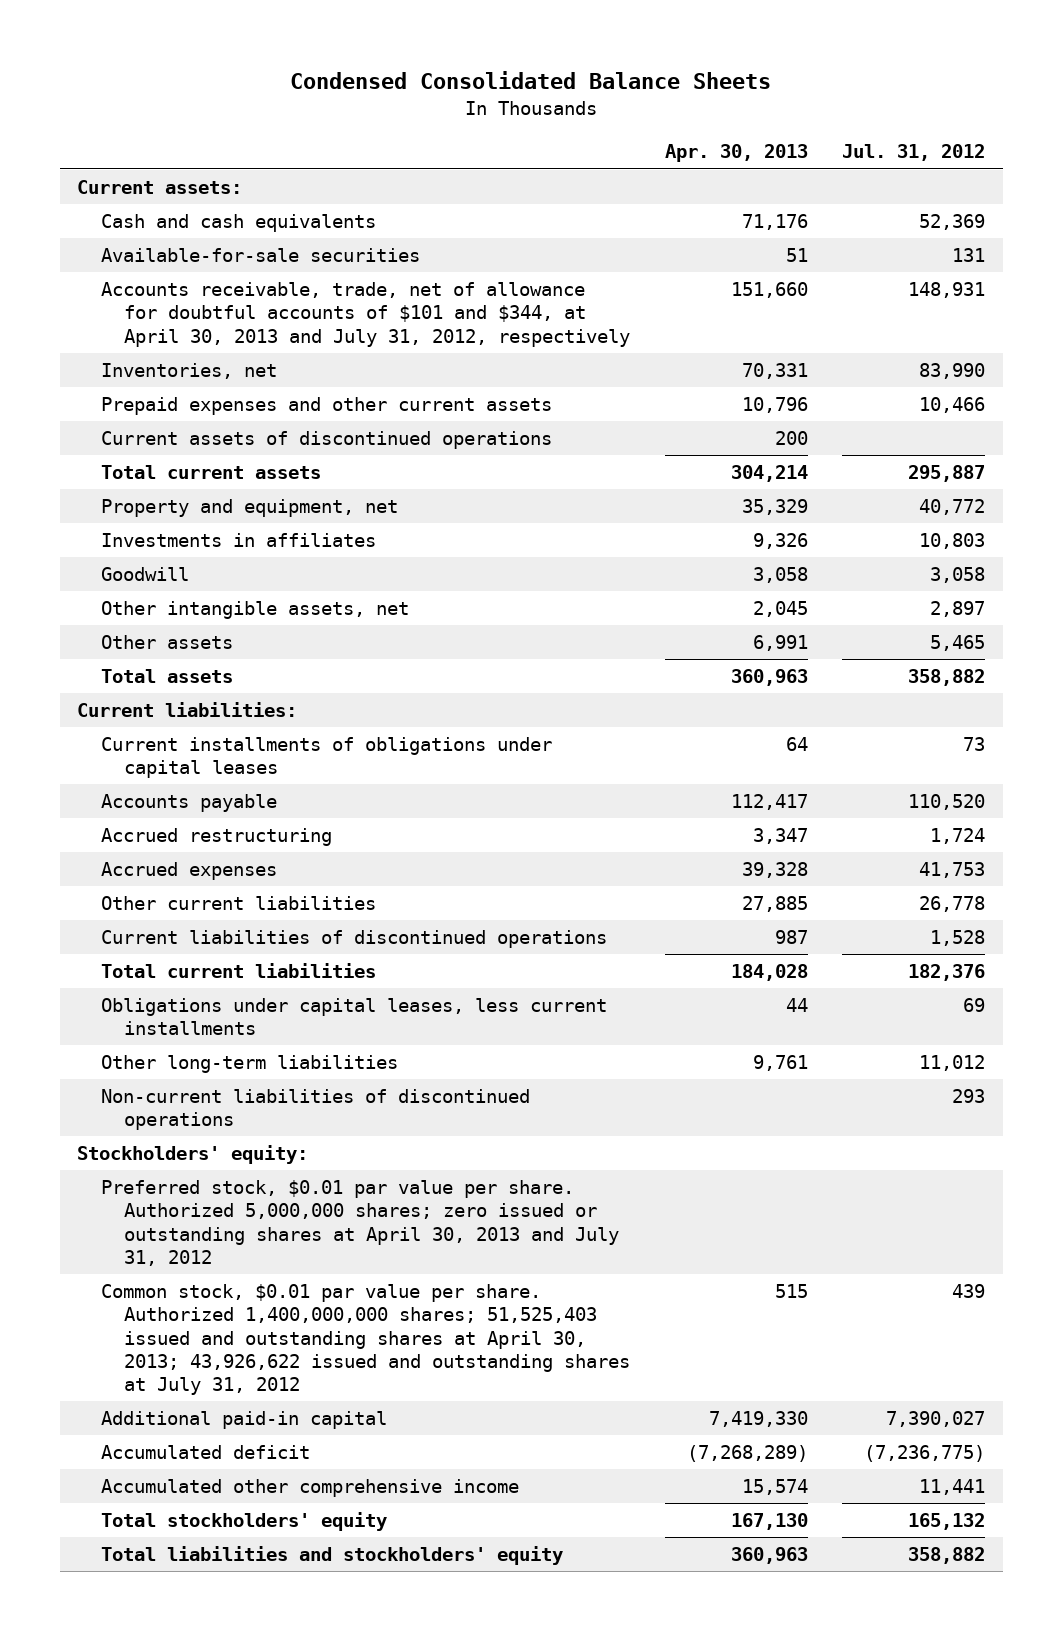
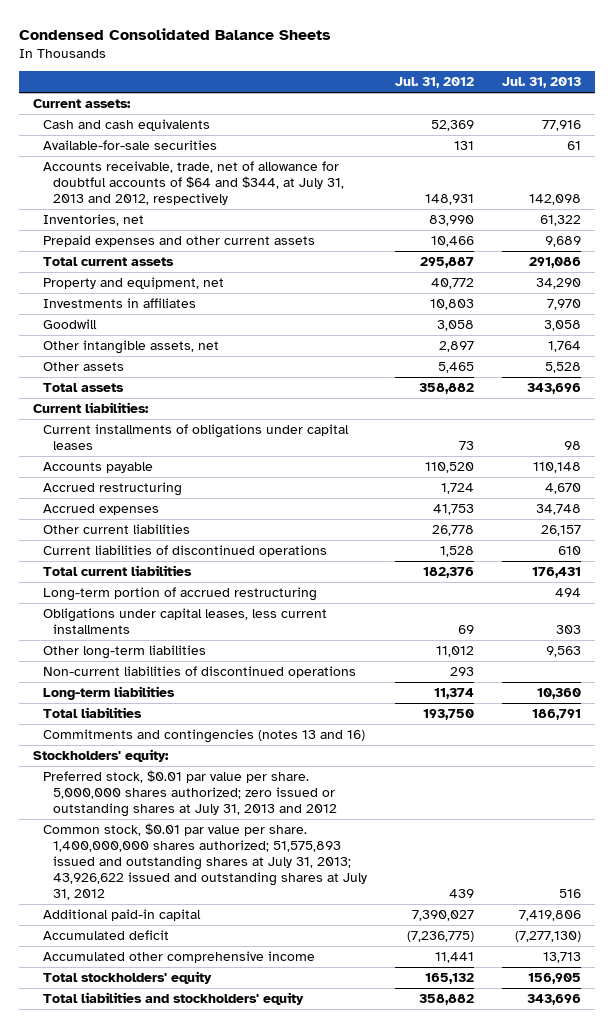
[664,144,808,163] Apr. 30, 2013 -> none
none -> [501,77,581,89] Jul. 31, 2013
[100,282,631,347] Accounts receivable, trade, net of allowance for doubtful accounts of $101 and $344, at April 30, 2013 and July 31, 2012, respectively -> [42,161,344,206] Accounts receivable, trade, net of allowance for doubtful accounts of $64 and $344, at July 31, 2013 and 2012, respectively
[100,431,552,450] Current assets of discontinued operations -> none
none -> [42,587,317,602] Long-term portion of accrued restructuring
none -> [42,686,175,701] Long-term liabilities
none -> [42,707,142,719] Total liabilities
none -> [42,729,365,744] Commitments and contingencies (notes 13 and 16)
[100,1180,620,1266] Preferred stock, $0.01 par value per share. Authorized 5,000,000 shares; zero issued or outstanding shares at April 30, 2013 and July 31, 2012 -> [42,770,337,818] Preferred stock, $0.01 par value per share. 5,000,000 shares authorized; zero issued or outstanding shares at July 31, 2013 and 2012
[100,1284,631,1396] Common stock, $0.01 par value per share. Authorized 1,400,000,000 shares; 51,525,403 issued and outstanding shares at April 30, 2013; 43,926,622 issued and outstanding shares at July 31, 2012 -> [42,823,367,901] Common stock, $0.01 par value per share. 1,400,000,000 shares authorized; 51,575,893 issued and outstanding shares at July 31, 2013; 43,926,622 issued and outstanding shares at July 31, 2012

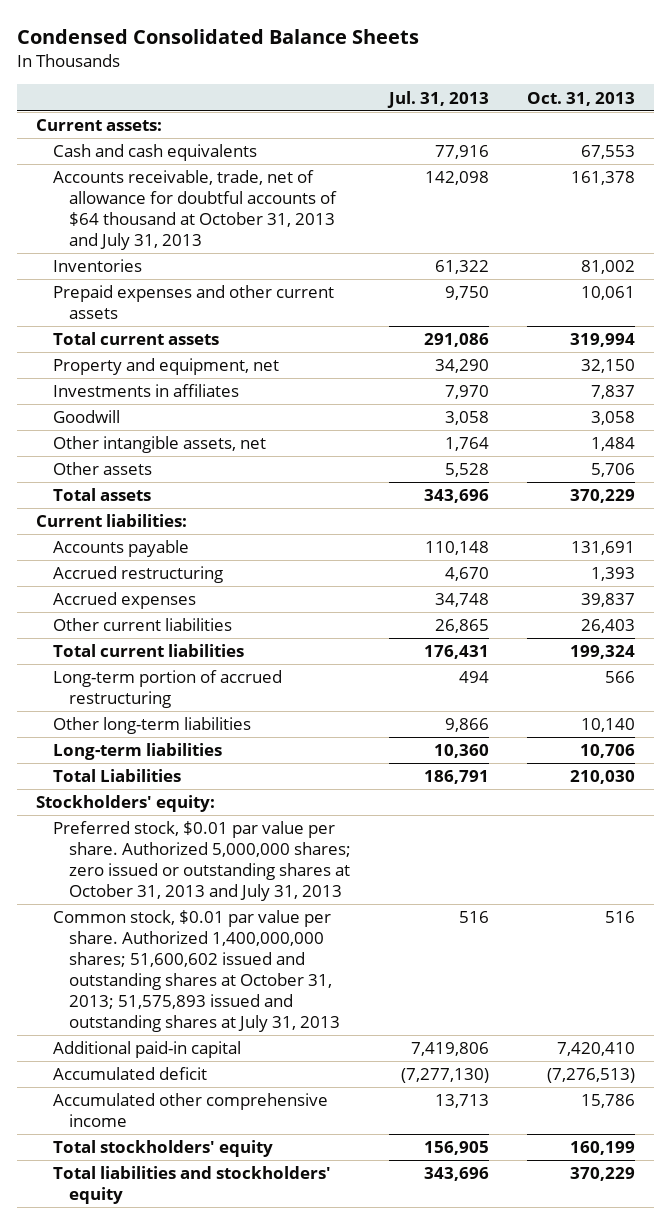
[394,77,474,89] Jul. 31, 2012 -> none
none -> [527,91,636,106] Oct. 31, 2013
[42,140,217,151] Available-for-sale securities -> none
[42,161,344,206] Accounts receivable, trade, net of allowance for doubtful accounts of $64 and $344, at July 31, 2013 and 2012, respectively -> [52,170,338,251] Accounts receivable, trade, net of allowance for doubtful accounts of $64 thousand at October 31, 2013 and July 31, 2013
[42,214,144,227] Inventories, net -> [52,259,142,273] Inventories
[544,236,581,248] 9,689 -> [445,286,490,301] 9,750
[42,424,349,451] Current installments of obligations under capital leases -> none
[42,545,327,558] Current liabilities of discontinued operations -> none
[540,525,581,537] 26,157 -> [435,619,490,634] 26,865
[42,608,327,635] Obligations under capital leases, less current installments -> none
[42,666,356,679] Non-current liabilities of discontinued operations -> none
[545,646,581,658] 9,563 -> [445,718,490,733] 9,866
[42,729,365,744] Commitments and contingencies (notes 13 and 16) -> none
[42,707,142,719] Total liabilities -> [52,769,181,783] Total Liabilities
[42,770,337,818] Preferred stock, $0.01 par value per share. 5,000,000 shares authorized; zero issued or outstanding shares at July 31, 2013 and 2012 -> [52,821,352,902] Preferred stock, $0.01 par value per share. Authorized 5,000,000 shares; zero issued or outstanding shares at October 31, 2013 and July 31, 2013
[42,823,367,901] Common stock, $0.01 par value per share. 1,400,000,000 shares authorized; 51,575,893 issued and outstanding shares at July 31, 2013; 43,926,622 issued and outstanding shares at July 31, 2012 -> [52,910,341,1033] Common stock, $0.01 par value per share. Authorized 1,400,000,000 shares; 51,600,602 issued and outstanding shares at October 31, 2013; 51,575,893 issued and outstanding shares at July 31, 2013

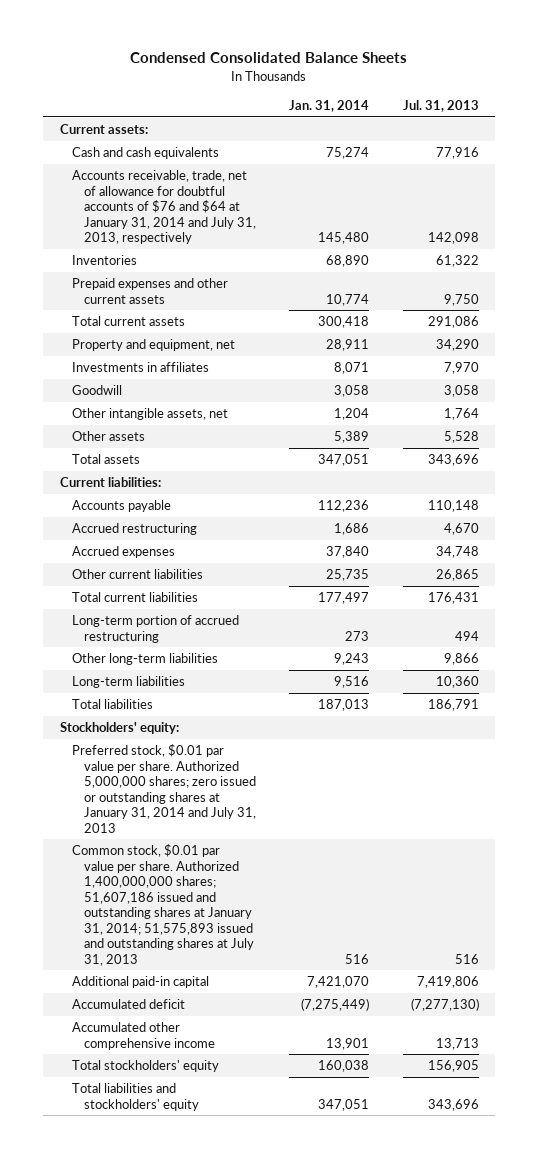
[527,91,636,106] Oct. 31, 2013 -> none
none -> [289,100,370,113] Jan. 31, 2014
[52,170,338,251] Accounts receivable, trade, net of allowance for doubtful accounts of $64 thousand at October 31, 2013 and July 31, 2013 -> [71,170,256,245] Accounts receivable, trade, net of allowance for doubtful accounts of $76 and $64 at January 31, 2014 and July 31, 2013, respectively
[52,769,181,783] Total Liabilities -> [71,699,153,710] Total liabilities
[52,821,352,902] Preferred stock, $0.01 par value per share. Authorized 5,000,000 shares; zero issued or outstanding shares at October 31, 2013 and July 31, 2013 -> [71,744,256,833] Preferred stock, $0.01 par value per share. Authorized 5,000,000 shares; zero issued or outstanding shares at January 31, 2014 and July 31, 2013
[52,910,341,1033] Common stock, $0.01 par value per share. Authorized 1,400,000,000 shares; 51,600,602 issued and outstanding shares at October 31, 2013; 51,575,893 issued and outstanding shares at July 31, 2013 -> [71,844,254,966] Common stock, $0.01 par value per share. Authorized 1,400,000,000 shares; 51,607,186 issued and outstanding shares at January 31, 2014; 51,575,893 issued and outstanding shares at July 31, 2013

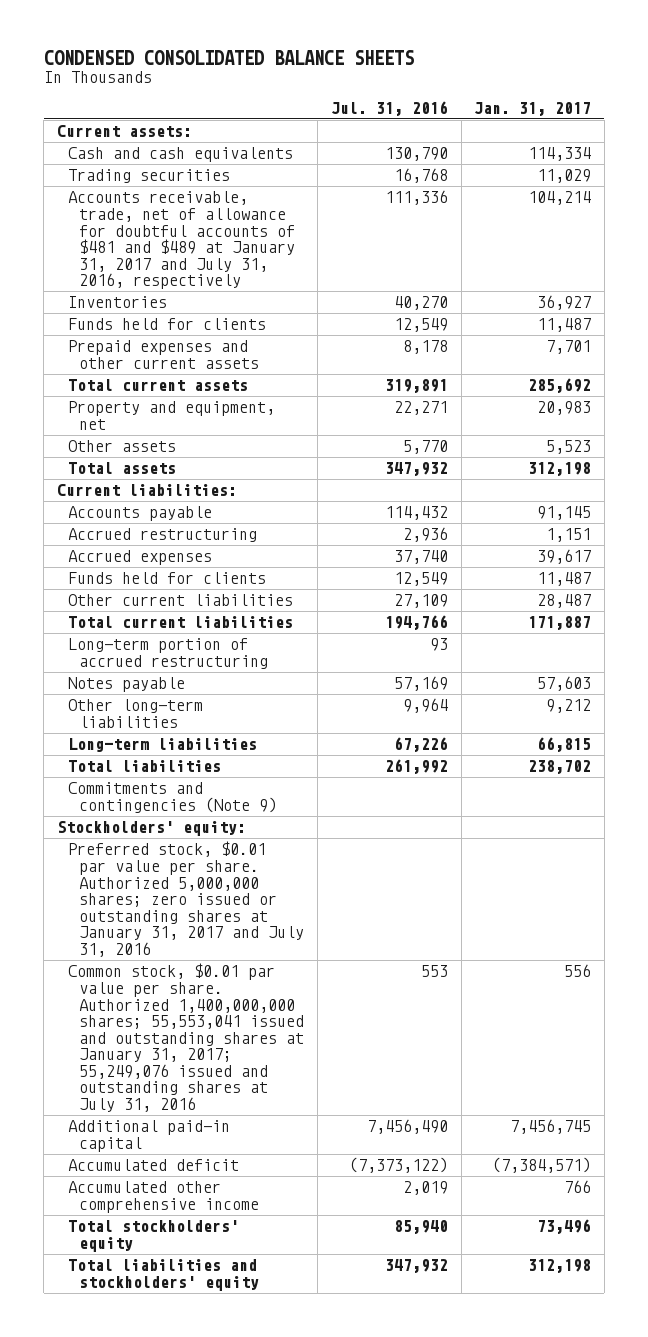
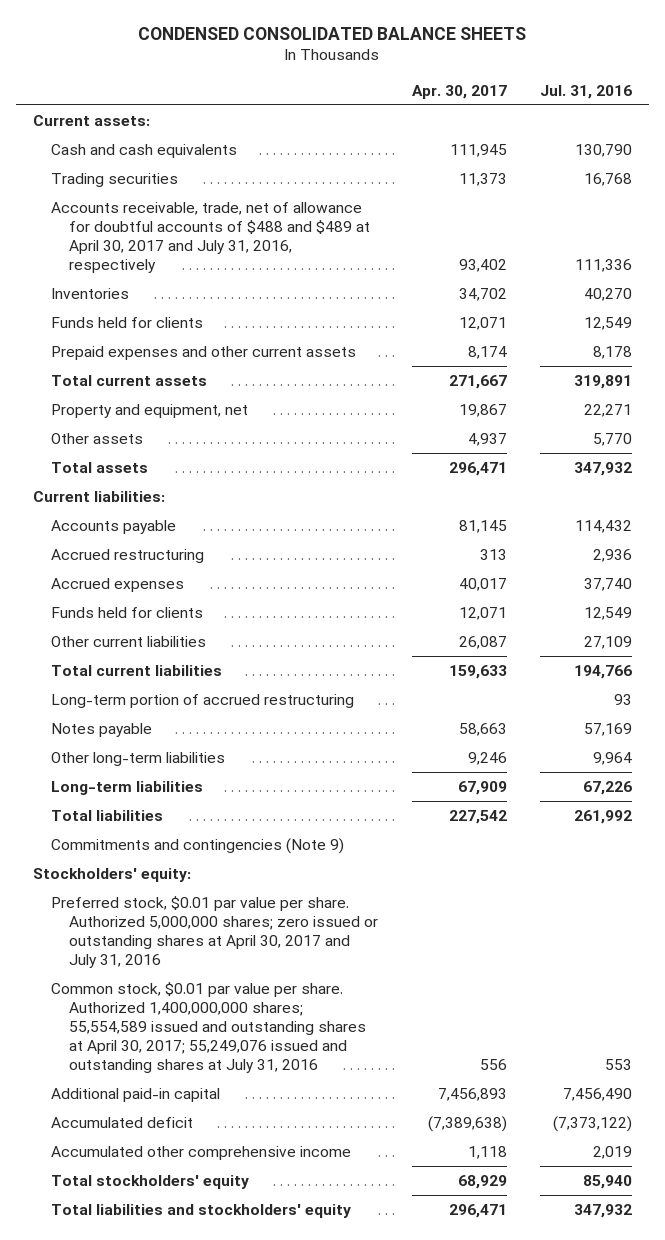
[474,101,592,116] Jan. 31, 2017 -> none
none -> [411,84,507,99] Apr. 30, 2017
[68,191,296,290] Accounts receivable, trade, net of allowance for doubtful accounts of $481 and $489 at January 31, 2017 and July 31, 2016, respectively -> [50,202,371,273] Accounts receivable, trade, net of allowance for doubtful accounts of $488 and $489 at April 30, 2017 and July 31, 2016, respectively
[68,841,305,957] Preferred stock, $0.01 par value per share. Authorized 5,000,000 shares; zero issued or outstanding shares at January 31, 2017 and July 31, 2016 -> [50,896,379,968] Preferred stock, $0.01 par value per share. Authorized 5,000,000 shares; zero issued or outstanding shares at April 30, 2017 and July 31, 2016
[68,963,305,1112] Common stock, $0.01 par value per share. Authorized 1,400,000,000 shares; 55,553,041 issued and outstanding shares at January 31, 2017; 55,249,076 issued and outstanding shares at July 31, 2016 -> [50,982,367,1073] Common stock, $0.01 par value per share. Authorized 1,400,000,000 shares; 55,554,589 issued and outstanding shares at April 30, 2017; 55,249,076 issued and outstanding shares at July 31, 2016

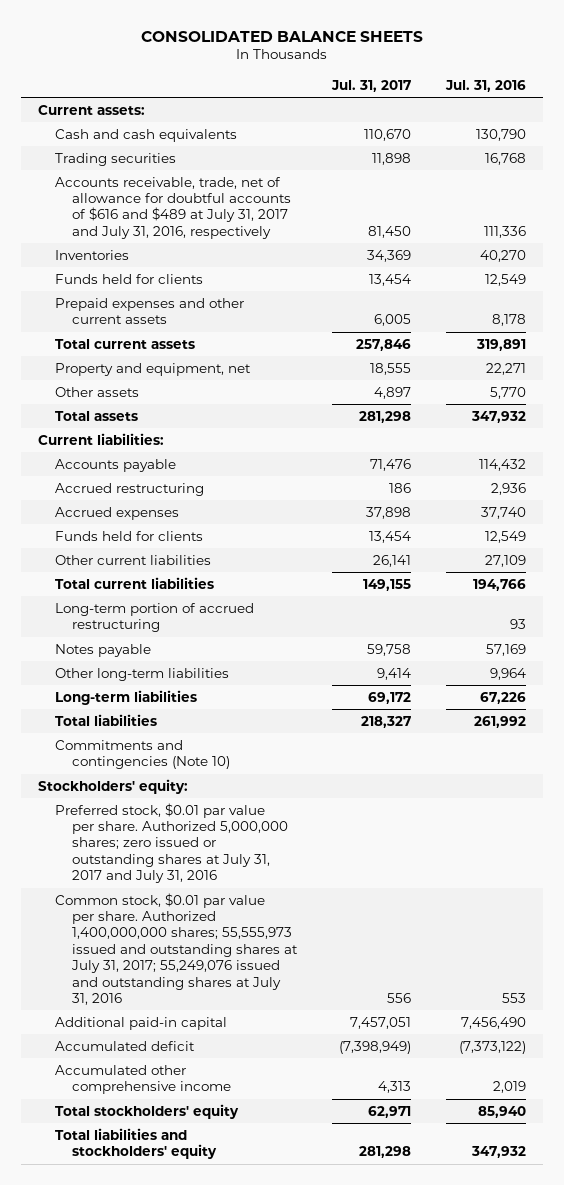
[138,26,527,40] CONDENSED CONSOLIDATED BALANCE SHEETS -> [140,30,423,42] CONSOLIDATED BALANCE SHEETS
[411,84,507,99] Apr. 30, 2017 -> none
none -> [330,79,411,92] Jul. 31, 2017
[50,202,371,273] Accounts receivable, trade, net of allowance for doubtful accounts of $488 and $489 at April 30, 2017 and July 31, 2016, respectively -> [55,176,291,239] Accounts receivable, trade, net of allowance for doubtful accounts of $616 and $489 at July 31, 2017 and July 31, 2016, respectively
[50,838,344,855] Commitments and contingencies (Note 9) -> [55,739,230,770] Commitments and contingencies (Note 10)
[50,896,379,968] Preferred stock, $0.01 par value per share. Authorized 5,000,000 shares; zero issued or outstanding shares at April 30, 2017 and July 31, 2016 -> [55,802,288,884] Preferred stock, $0.01 par value per share. Authorized 5,000,000 shares; zero issued or outstanding shares at July 31, 2017 and July 31, 2016
[50,982,367,1073] Common stock, $0.01 par value per share. Authorized 1,400,000,000 shares; 55,554,589 issued and outstanding shares at April 30, 2017; 55,249,076 issued and outstanding shares at July 31, 2016 -> [55,892,298,1005] Common stock, $0.01 par value per share. Authorized 1,400,000,000 shares; 55,555,973 issued and outstanding shares at July 31, 2017; 55,249,076 issued and outstanding shares at July 31, 2016

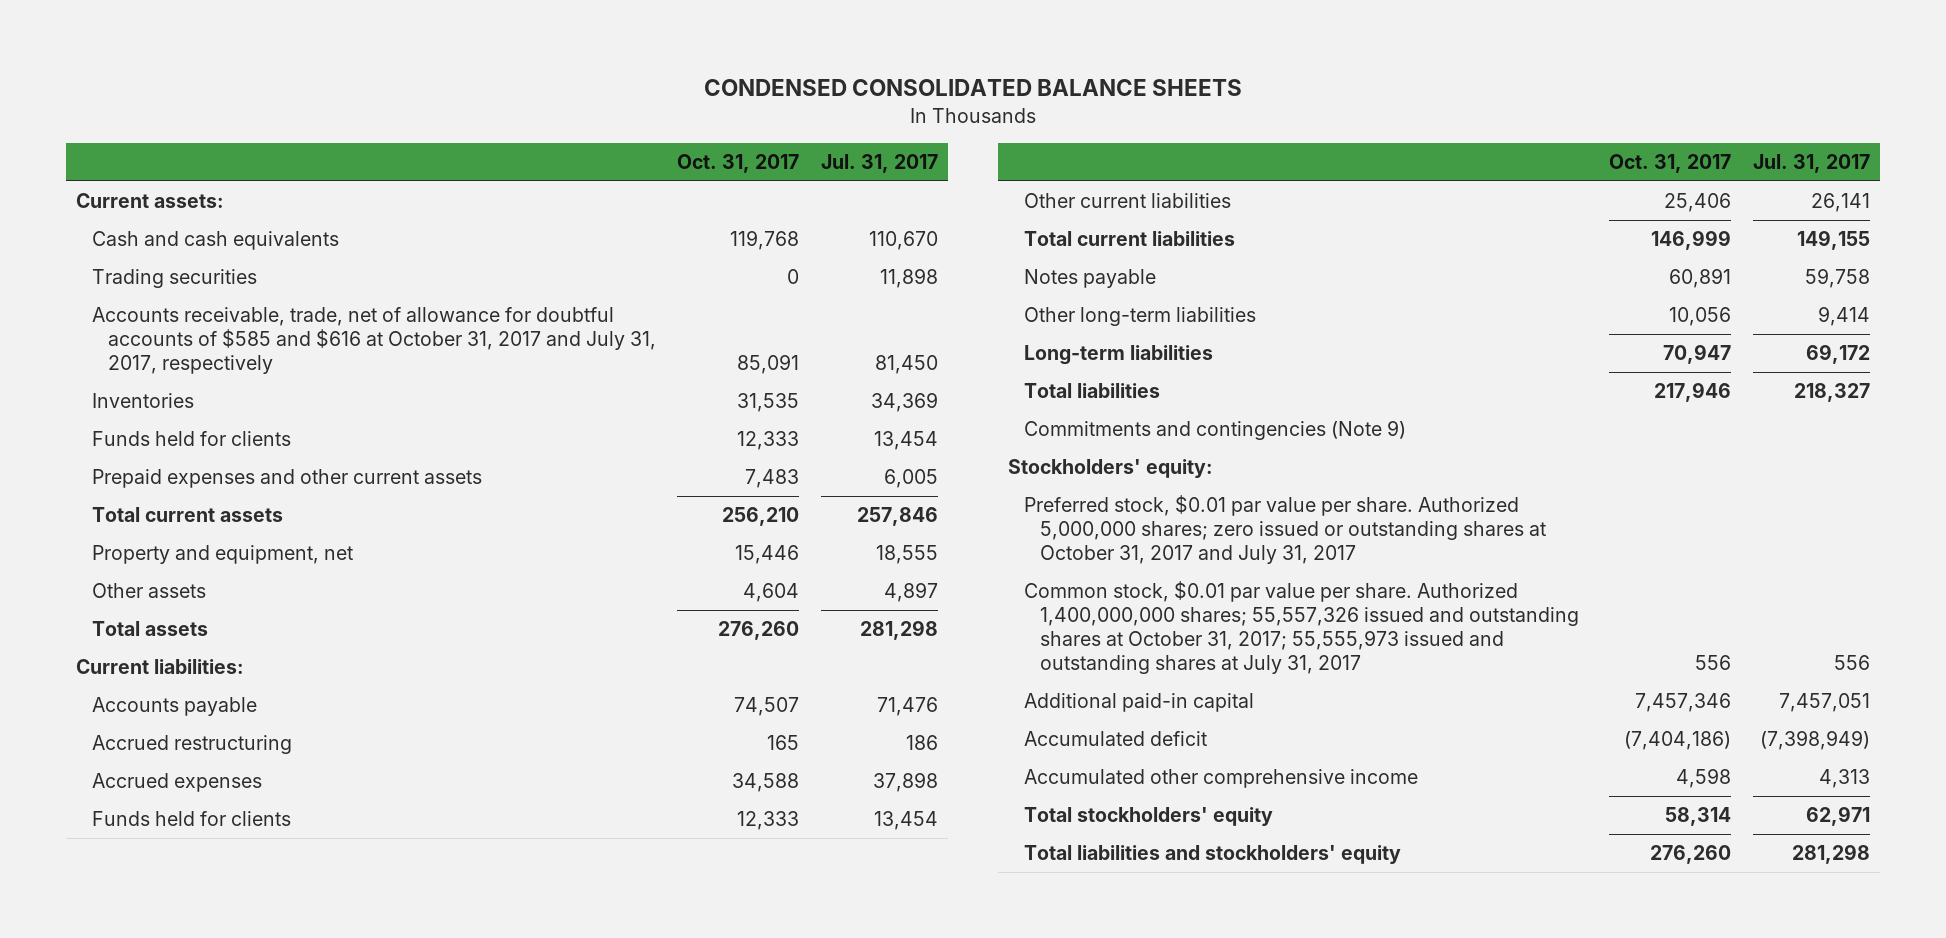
[140,30,423,42] CONSOLIDATED BALANCE SHEETS -> [704,79,1243,97] CONDENSED CONSOLIDATED BALANCE SHEETS
[444,79,526,92] Jul. 31, 2016 -> none
none -> [677,153,800,173] Oct. 31, 2017
[55,176,291,239] Accounts receivable, trade, net of allowance for doubtful accounts of $616 and $489 at July 31, 2017 and July 31, 2016, respectively -> [92,307,656,375] Accounts receivable, trade, net of allowance for doubtful accounts of $585 and $616 at October 31, 2017 and July 31, 2017, respectively
[55,602,255,633] Long-term portion of accrued restructuring -> none
[55,739,230,770] Commitments and contingencies (Note 10) -> [1024,420,1407,441] Commitments and contingencies (Note 9)
[55,802,288,884] Preferred stock, $0.01 par value per share. Authorized 5,000,000 shares; zero issued or outstanding shares at July 31, 2017 and July 31, 2016 -> [1024,495,1546,565] Preferred stock, $0.01 par value per share. Authorized 5,000,000 shares; zero issued or outstanding shares at October 31, 2017 and July 31, 2017
[55,892,298,1005] Common stock, $0.01 par value per share. Authorized 1,400,000,000 shares; 55,555,973 issued and outstanding shares at July 31, 2017; 55,249,076 issued and outstanding shares at July 31, 2016 -> [1024,581,1579,675] Common stock, $0.01 par value per share. Authorized 1,400,000,000 shares; 55,557,326 issued and outstanding shares at October 31, 2017; 55,555,973 issued and outstanding shares at July 31, 2017

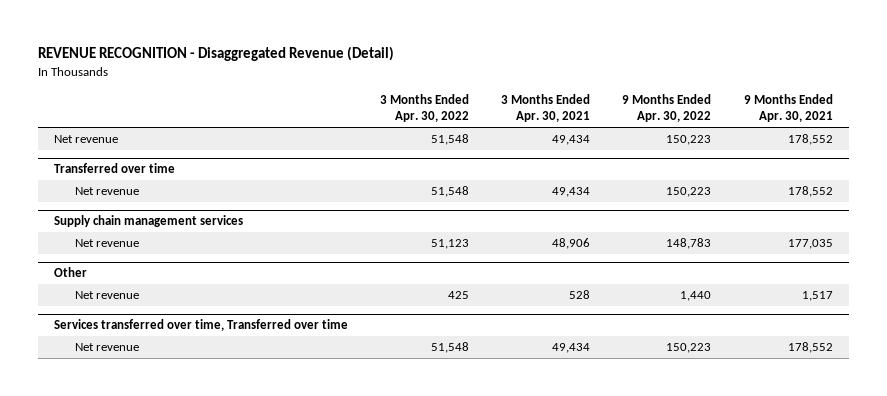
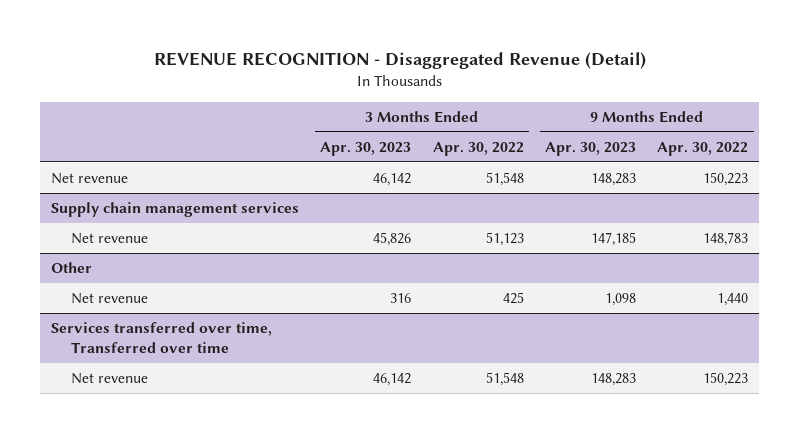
[501,93,591,123] 3 Months Ended Apr. 30, 2021 -> none
[743,93,833,123] 9 Months Ended Apr. 30, 2021 -> none
none -> [320,141,412,156] Apr. 30, 2023
none -> [544,141,636,156] Apr. 30, 2023
[54,163,176,174] Transferred over time -> none
[74,187,139,196] Net revenue -> none

